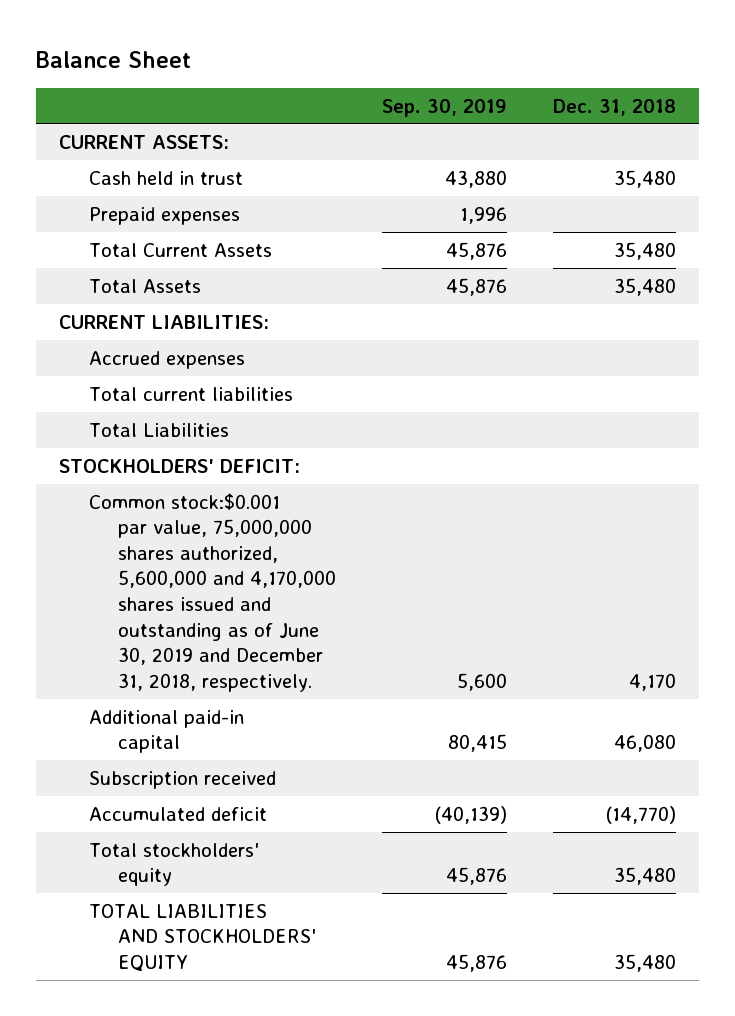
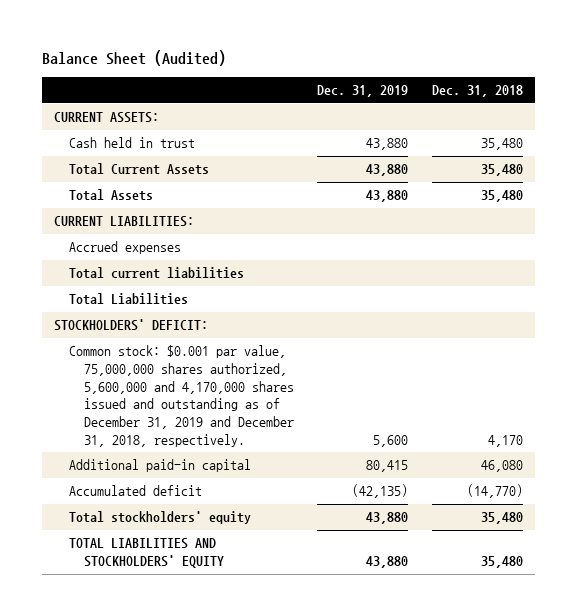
[35,50,191,68] Balance Sheet -> [41,50,226,67] Balance Sheet (Audited)
[382,98,508,117] Sep. 30, 2019 -> none
none -> [317,85,409,98] Dec. 31, 2019
[88,206,240,225] Prepaid expenses -> none
[88,492,337,692] Common stock:$0.001 par value, 75,000,000 shares authorized, 5,600,000 and 4,170,000 shares issued and outstanding as of June 30, 2019 and December 31, 2018, respectively. -> [68,345,294,447] Common stock: $0.001 par value, 75,000,000 shares authorized, 5,600,000 and 4,170,000 shares issued and outstanding as of December 31, 2019 and December 31, 2018, respectively.
[88,770,276,789] Subscription received -> none

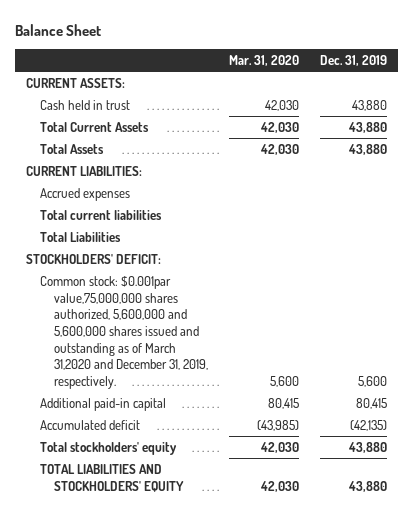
[41,50,226,67] Balance Sheet (Audited) -> [15,23,102,36] Balance Sheet
[432,85,524,98] Dec. 31, 2018 -> none
none -> [229,54,300,66] Mar. 31, 2020
[68,345,294,447] Common stock: $0.001 par value, 75,000,000 shares authorized, 5,600,000 and 4,170,000 shares issued and outstanding as of December 31, 2019 and December 31, 2018, respectively. -> [40,275,209,390] Common stock: $0.001par value,75,000,000 shares authorized, 5,600,000 and 5,600,000 shares issued and outstanding as of March 31,2020 and December 31, 2019, respectively.

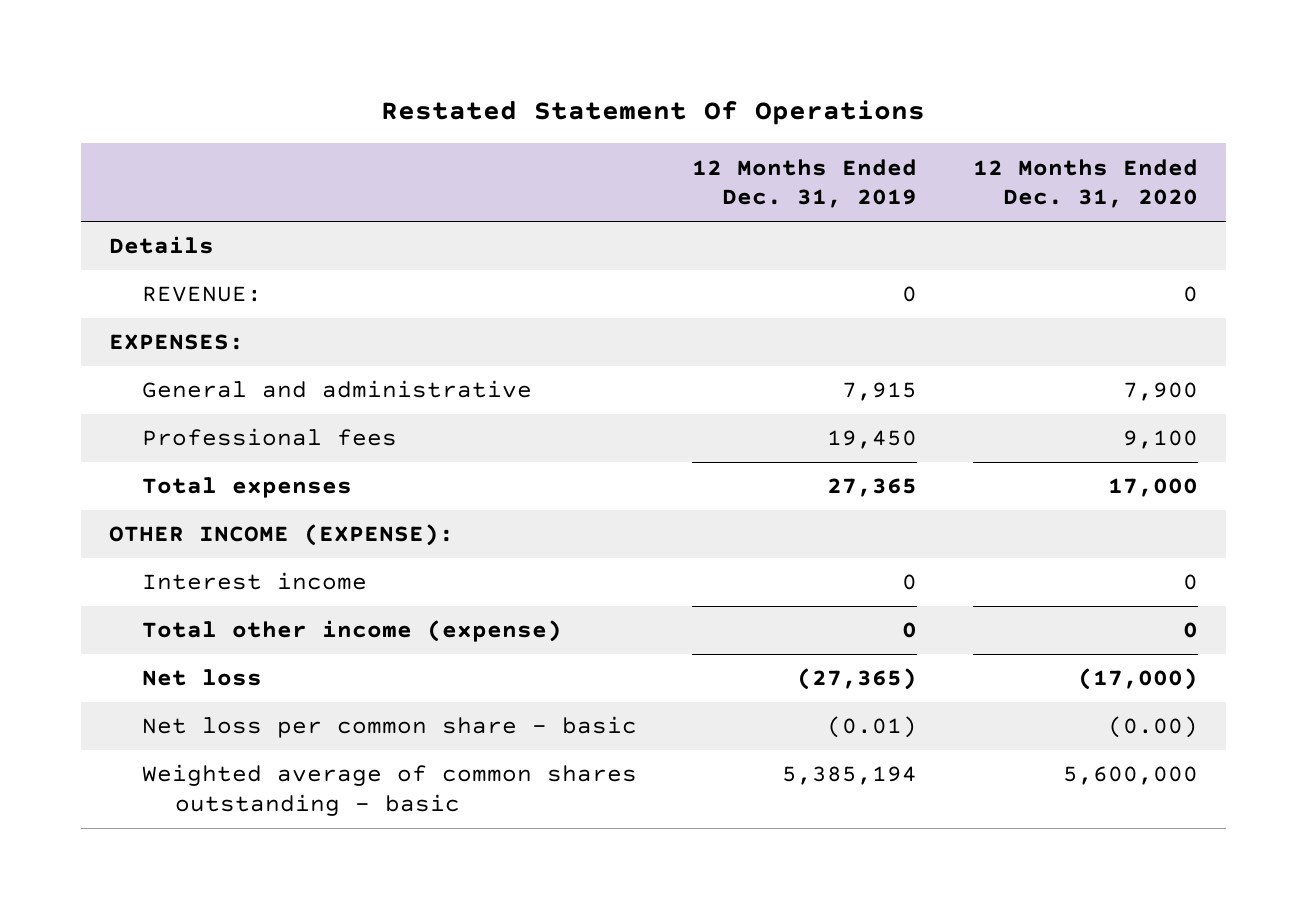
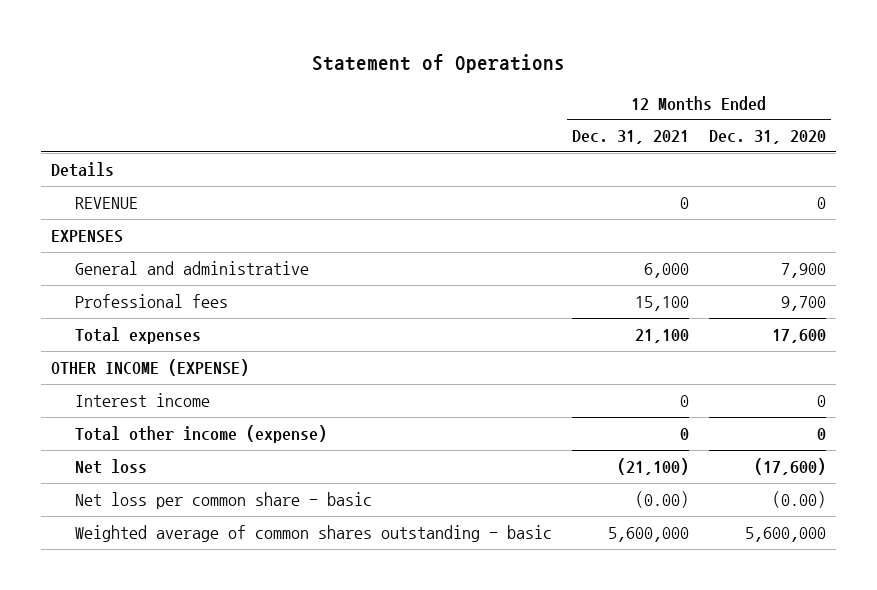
[381,99,926,125] Restated Statement Of Operations -> [311,53,565,73] Statement of Operations
[692,158,918,209] 12 Months Ended Dec. 31, 2019 -> none
none -> [571,130,689,145] Dec. 31, 2021
[141,286,262,303] REVENUE: -> [74,197,138,210] REVENUE
[108,334,244,351] EXPENSES: -> [50,230,123,244] EXPENSES
[1123,430,1199,450] 9,100 -> [781,296,827,312] 9,700
[1108,478,1199,498] 17,000 -> [772,329,827,344] 17,600
[108,524,454,547] OTHER INCOME (EXPENSE): -> [50,359,249,377] OTHER INCOME (EXPENSE)
[1078,668,1199,691] (17,000) -> [754,458,827,476] (17,600)

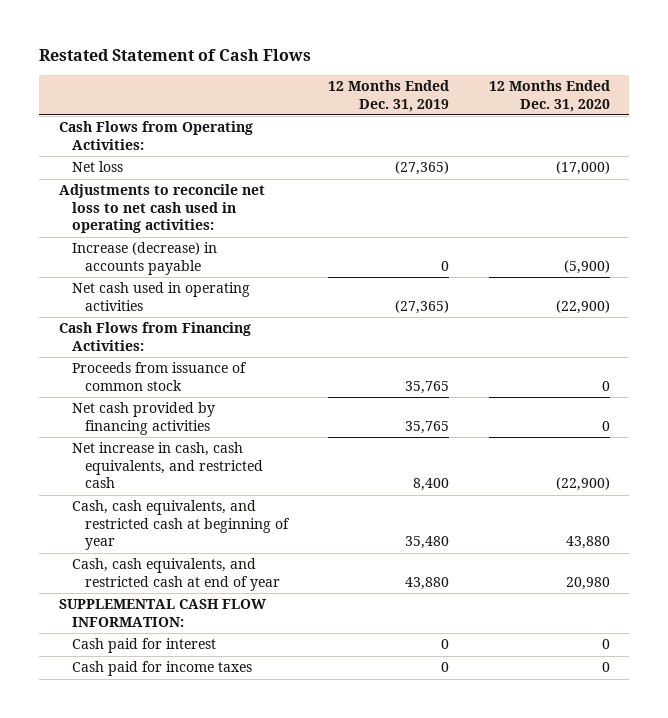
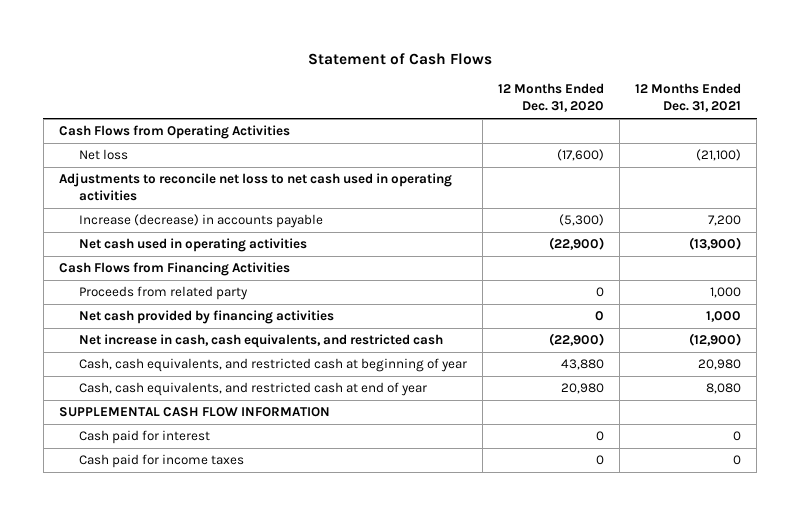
[38,48,311,61] Restated Statement of Cash Flows -> [307,52,492,65] Statement of Cash Flows
[328,80,450,112] 12 Months Ended Dec. 31, 2019 -> none
none -> [635,83,742,113] 12 Months Ended Dec. 31, 2021
[58,121,253,150] Cash Flows from Operating Activities: -> [58,125,290,140] Cash Flows from Operating Activities
[555,161,610,176] (17,000) -> [557,149,605,162] (17,600)
[58,184,265,234] Adjustments to reconcile net loss to net cash used in operating activities: -> [58,173,452,202] Adjustments to reconcile net loss to net cash used in operating activities
[563,259,610,274] (5,900) -> [559,214,605,227] (5,300)
[72,362,248,391] Proceeds from issuance of common stock -> none
[58,322,251,351] Cash Flows from Financing Activities: -> [58,262,290,277] Cash Flows from Financing Activities
none -> [79,286,249,301] Proceeds from related party
[58,599,266,627] SUPPLEMENTAL CASH FLOW INFORMATION: -> [58,407,330,418] SUPPLEMENTAL CASH FLOW INFORMATION

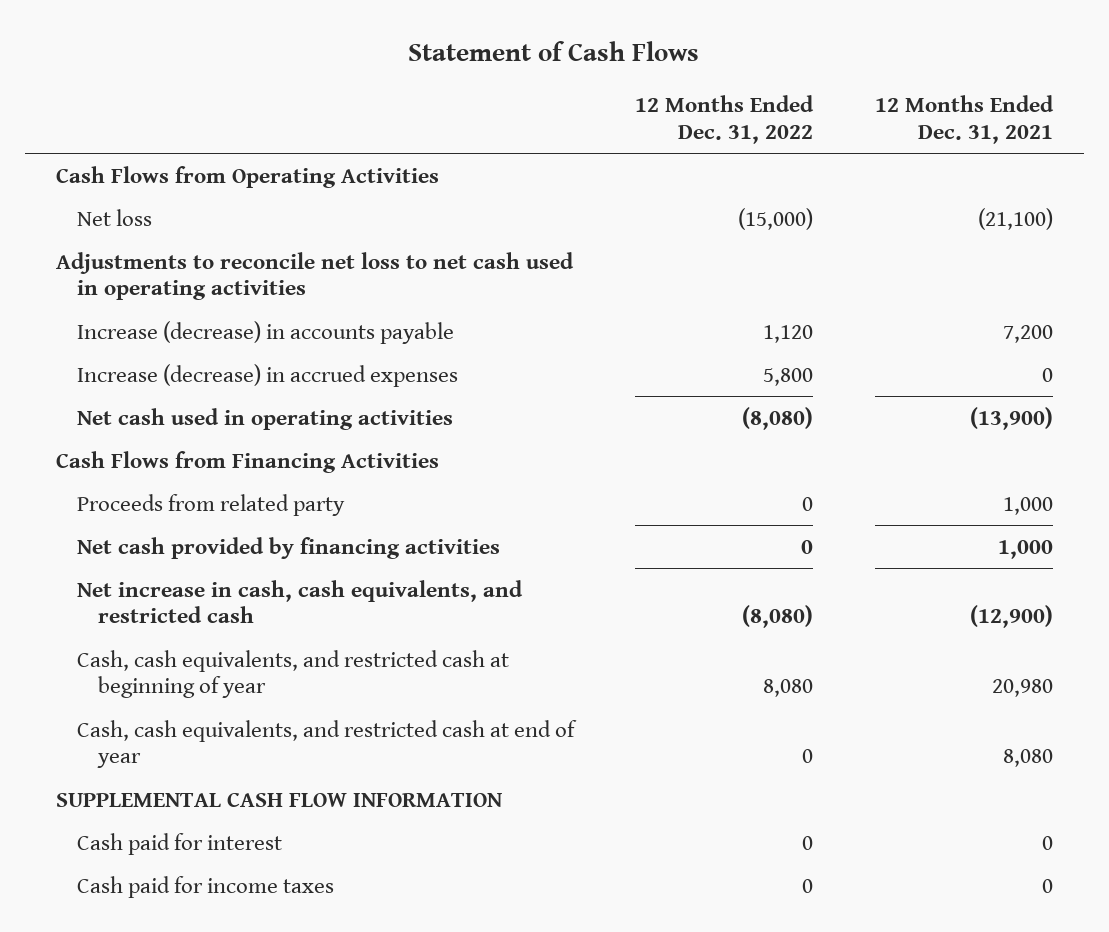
[498,83,605,113] 12 Months Ended Dec. 31, 2020 -> none
none -> [635,95,815,145] 12 Months Ended Dec. 31, 2022
none -> [76,363,458,387] Increase (decrease) in accrued expenses

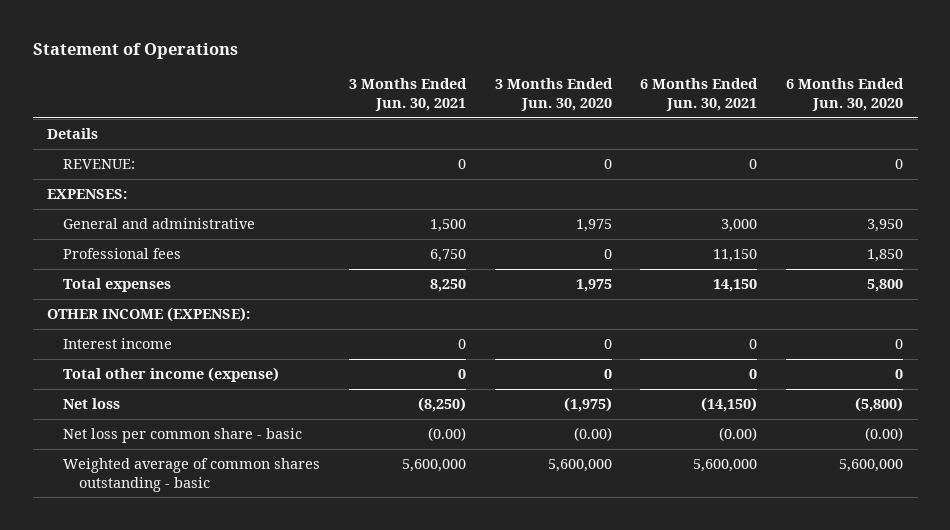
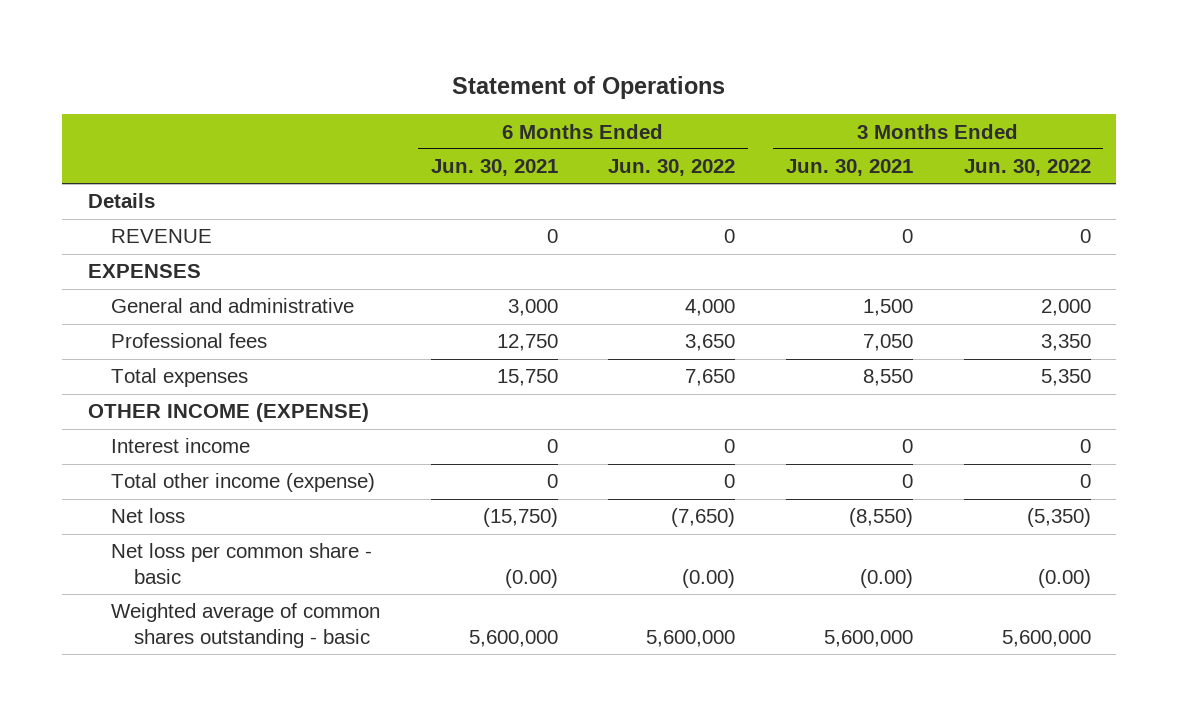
[494,78,613,111] 3 Months Ended Jun. 30, 2020 -> none
[786,78,905,111] 6 Months Ended Jun. 30, 2020 -> none
none -> [608,159,736,177] Jun. 30, 2022
none -> [963,159,1091,177] Jun. 30, 2022
[62,159,135,170] REVENUE: -> [110,229,212,244] REVENUE
[47,189,128,200] EXPENSES: -> [87,264,201,279] EXPENSES
[429,249,466,263] 6,750 -> [863,334,914,352] 7,050
[713,249,758,263] 11,150 -> [496,334,558,352] 12,750
[429,279,466,293] 8,250 -> [863,369,914,387] 8,550
[713,279,758,293] 14,150 -> [496,369,558,387] 15,750
[47,307,251,323] OTHER INCOME (EXPENSE): -> [87,403,369,423] OTHER INCOME (EXPENSE)
[417,397,466,413] (8,250) -> [849,508,914,528] (8,550)
[701,397,758,413] (14,150) -> [482,508,558,528] (15,750)

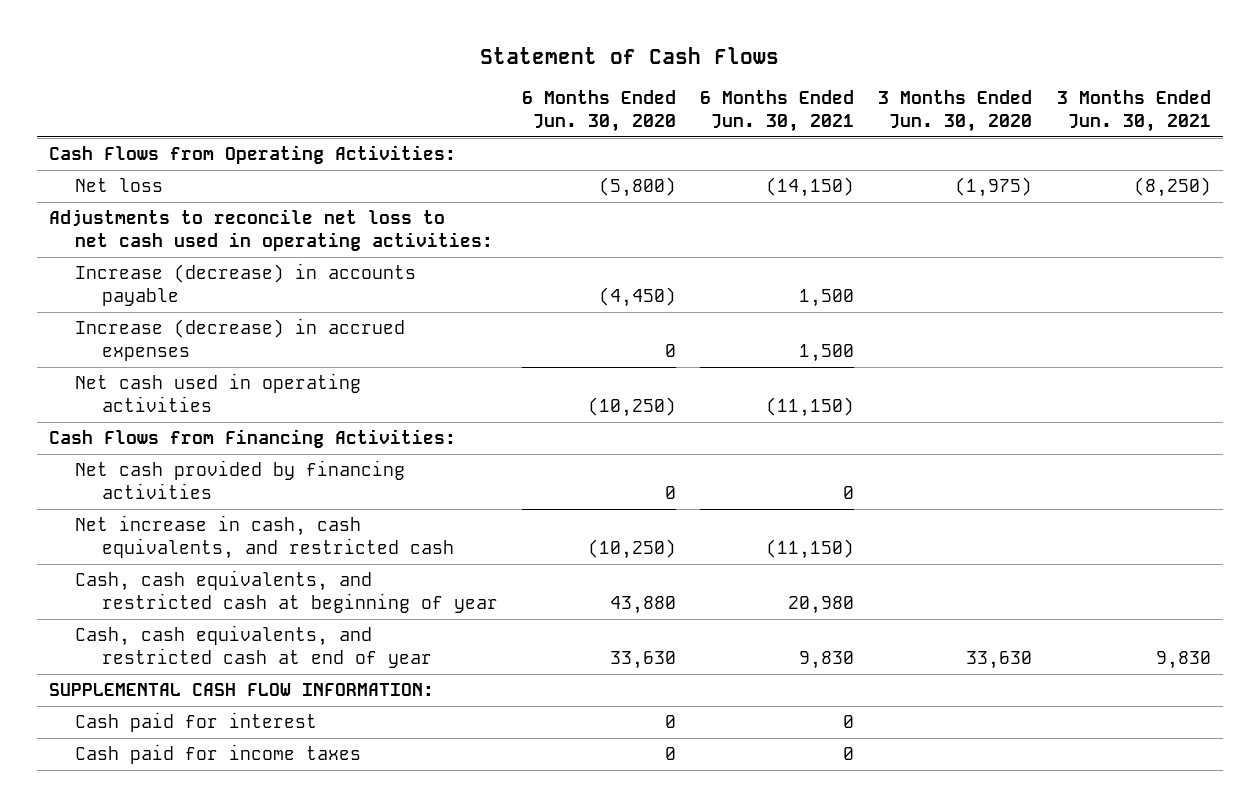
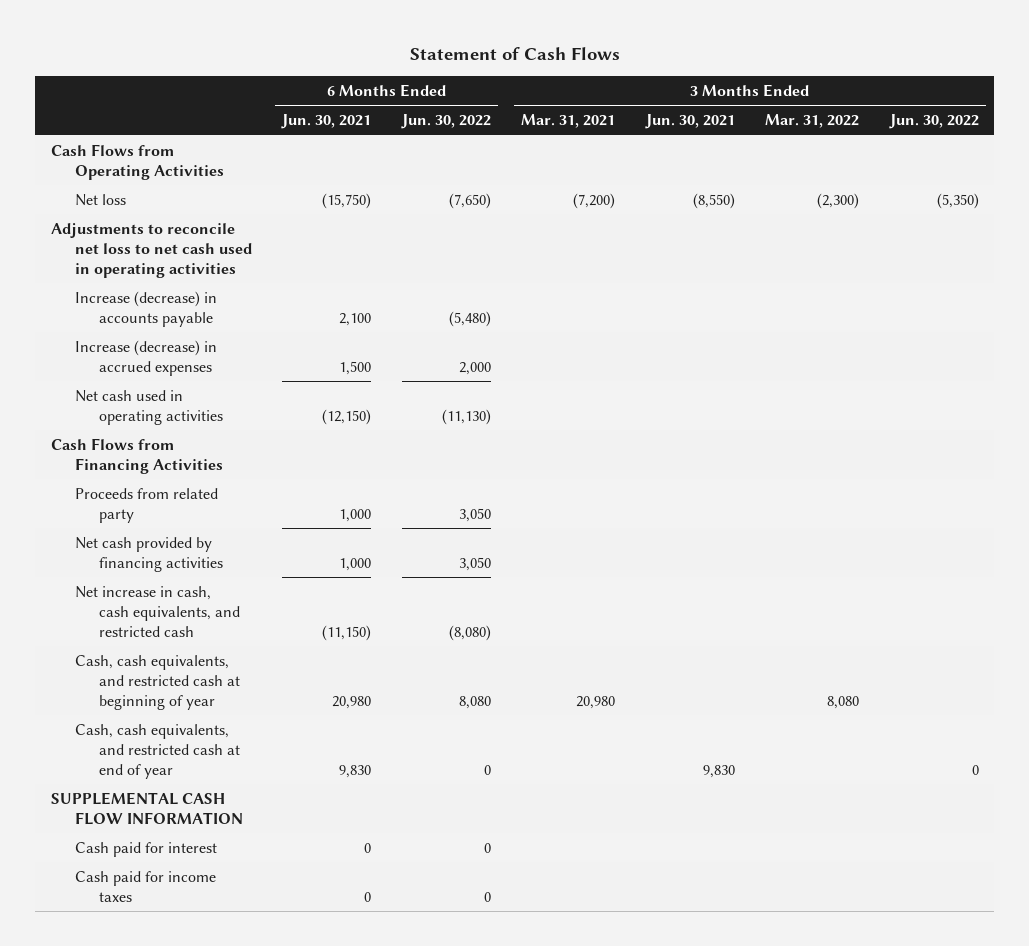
[521,90,676,132] 6 Months Ended Jun. 30, 2020 -> none
[878,90,1033,132] 3 Months Ended Jun. 30, 2020 -> none
none -> [400,114,491,130] Jun. 30, 2022
none -> [521,114,616,129] Mar. 31, 2021
none -> [765,114,860,129] Mar. 31, 2022
none -> [888,114,979,130] Jun. 30, 2022
[48,145,456,165] Cash Flows from Operating Activities: -> [50,143,225,180] Cash Flows from Operating Activities
[766,177,855,198] (14,150) -> [322,192,372,209] (15,750)
[1133,177,1211,198] (8,250) -> [692,192,735,209] (8,550)
[48,209,494,252] Adjustments to reconcile net loss to net cash used in operating activities: -> [50,222,253,279] Adjustments to reconcile net loss to net cash used in operating activities
[799,289,855,308] 1,500 -> [339,312,372,326] 2,100
[766,397,855,418] (11,150) -> [322,408,372,425] (12,150)
[48,429,456,449] Cash Flows from Financing Activities: -> [50,437,224,474] Cash Flows from Financing Activities
none -> [75,487,219,523] Proceeds from related party
[843,486,855,500] 0 -> [339,557,372,571] 1,000
[48,683,434,697] SUPPLEMENTAL CASH FLOW INFORMATION: -> [50,791,244,825] SUPPLEMENTAL CASH FLOW INFORMATION

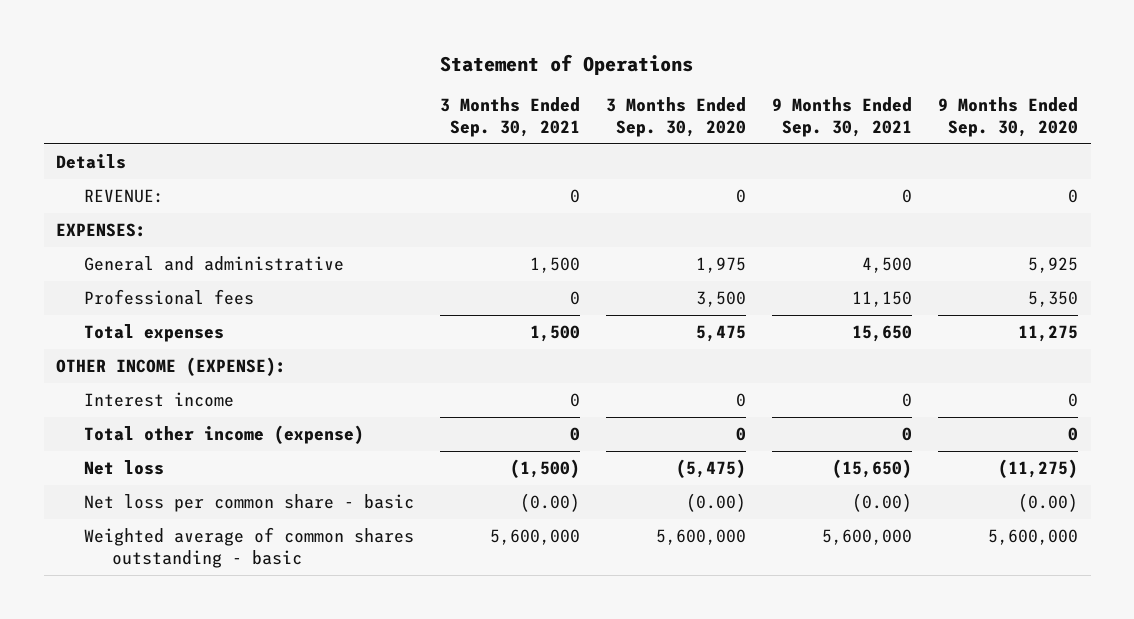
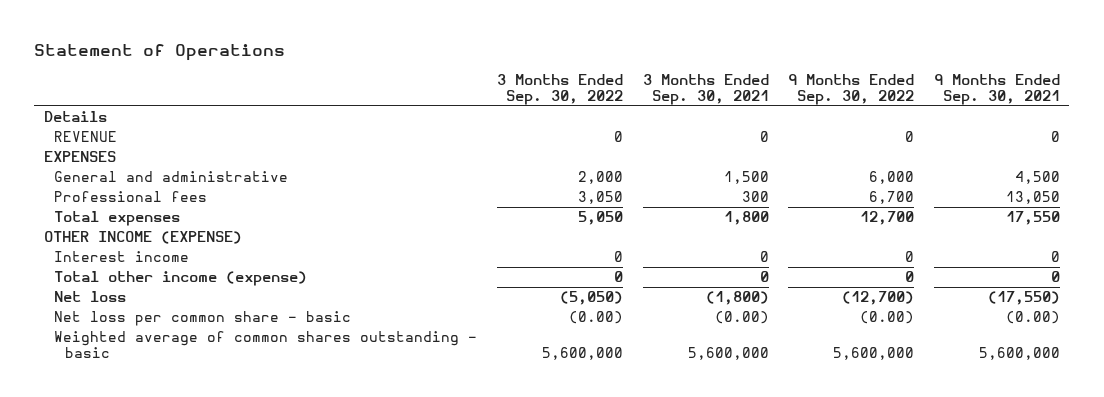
[605,97,746,137] 3 Months Ended Sep. 30, 2020 -> none
[937,97,1078,137] 9 Months Ended Sep. 30, 2020 -> none
none -> [496,74,623,106] 3 Months Ended Sep. 30, 2022
none -> [788,74,915,106] 9 Months Ended Sep. 30, 2022
[83,189,164,204] REVENUE: -> [54,131,118,143] REVENUE
[56,223,147,238] EXPENSES: -> [44,151,117,163] EXPENSES
[569,291,580,306] 0 -> [741,191,769,203] 300
[851,291,912,308] 11,150 -> [1005,191,1060,205] 13,050
[529,325,580,343] 1,500 -> [723,211,769,226] 1,800
[851,325,912,343] 15,650 -> [1005,211,1060,226] 17,550
[56,357,287,377] OTHER INCOME (EXPENSE): -> [44,231,243,245] OTHER INCOME (EXPENSE)
[509,459,580,479] (1,500) -> [705,291,769,306] (1,800)
[831,459,912,479] (15,650) -> [987,291,1060,306] (17,550)

